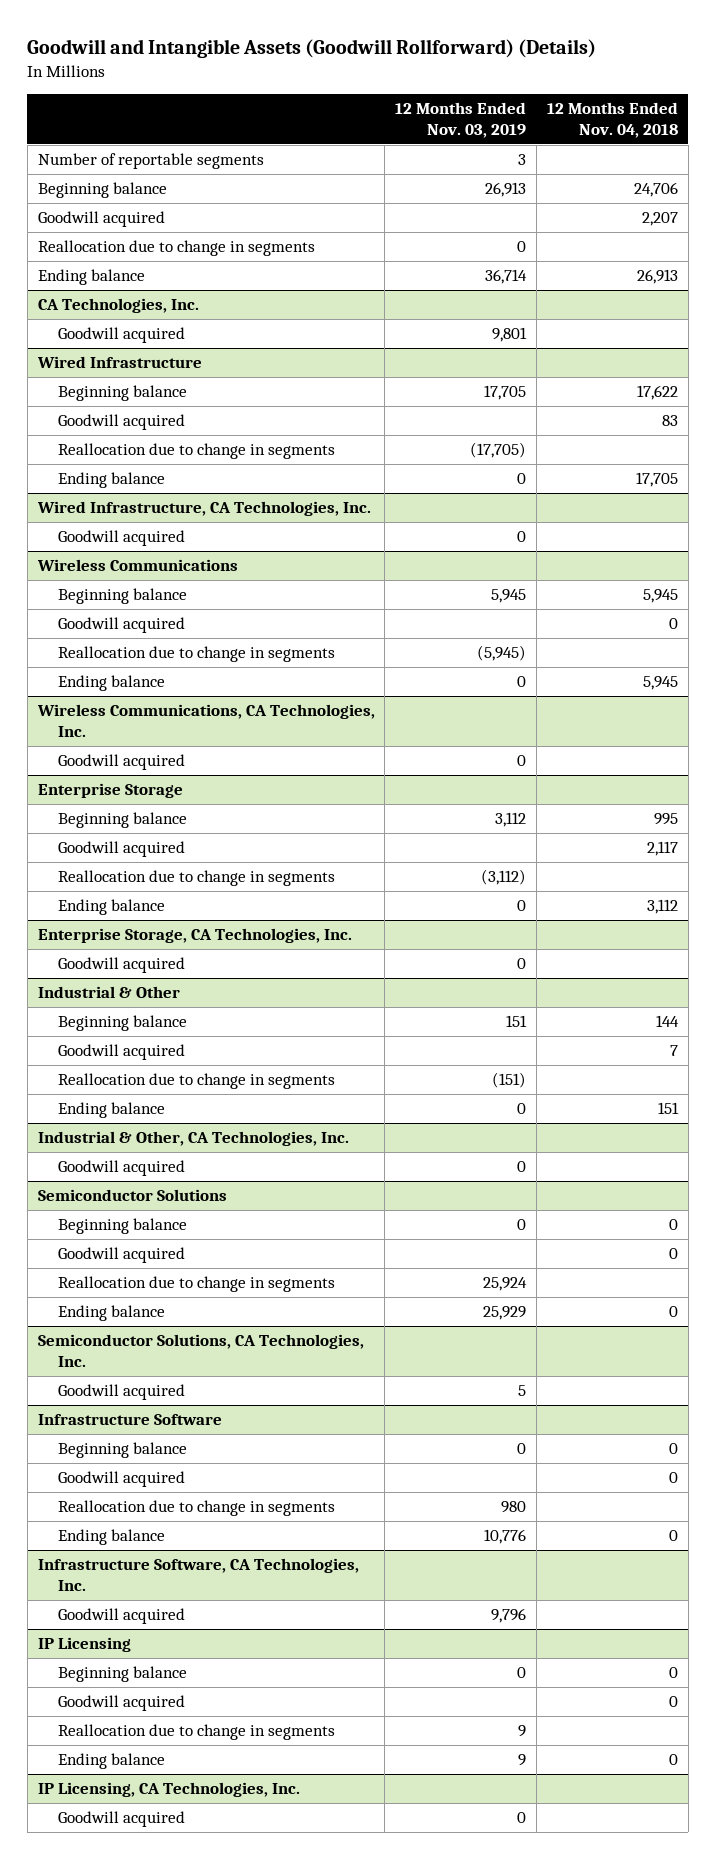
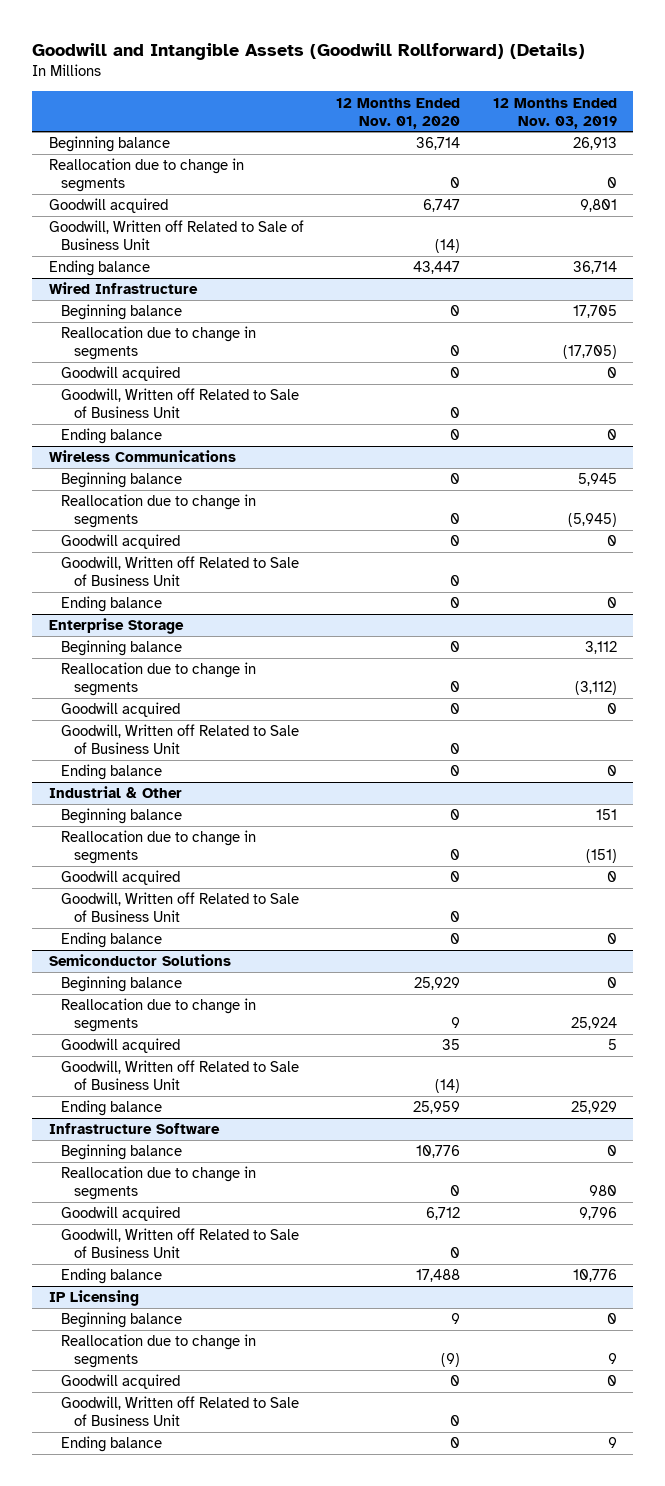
[546,102,678,139] 12 Months Ended Nov. 04, 2018 -> none
none -> [336,97,461,129] 12 Months Ended Nov. 01, 2020
[37,153,264,170] Number of reportable segments -> none
[37,211,165,228] Goodwill acquired -> none
[37,298,199,314] CA Technologies, Inc. -> none
none -> [48,220,304,251] Goodwill, Written off Related to Sale of Business Unit
[37,269,145,286] Ending balance -> [48,260,150,277] Ending balance
[57,414,185,431] Goodwill acquired -> none
[36,501,371,517] Wired Infrastructure, CA Technologies, Inc. -> none
none -> [61,388,300,419] Goodwill, Written off Related to Sale of Business Unit
[57,472,165,489] Ending balance -> [61,428,163,445] Ending balance
[57,617,185,634] Goodwill acquired -> none
[36,704,375,738] Wireless Communications, CA Technologies, Inc. -> none
none -> [61,556,300,587] Goodwill, Written off Related to Sale of Business Unit
[57,675,165,692] Ending balance -> [61,596,163,613] Ending balance
[57,841,185,858] Goodwill acquired -> none
[37,928,352,944] Enterprise Storage, CA Technologies, Inc. -> none
none -> [61,724,300,755] Goodwill, Written off Related to Sale of Business Unit
[57,899,165,916] Ending balance -> [61,764,163,781] Ending balance
[57,1044,185,1061] Goodwill acquired -> none
[37,1131,349,1147] Industrial & Other, CA Technologies, Inc. -> none
none -> [61,892,300,923] Goodwill, Written off Related to Sale of Business Unit
[57,1102,165,1119] Ending balance -> [61,932,163,949] Ending balance
[57,1247,185,1264] Goodwill acquired -> none
[37,1334,364,1368] Semiconductor Solutions, CA Technologies, Inc. -> none
none -> [61,1060,300,1091] Goodwill, Written off Related to Sale of Business Unit
[57,1305,165,1322] Ending balance -> [61,1100,163,1117] Ending balance
[57,1471,185,1488] Goodwill acquired -> none
[37,1558,359,1592] Infrastructure Software, CA Technologies, Inc. -> none
none -> [61,1228,300,1259] Goodwill, Written off Related to Sale of Business Unit
[57,1529,165,1546] Ending balance -> [61,1268,163,1285] Ending balance
[57,1695,185,1712] Goodwill acquired -> none
[37,1782,300,1798] IP Licensing, CA Technologies, Inc. -> none
none -> [61,1396,300,1427] Goodwill, Written off Related to Sale of Business Unit
[57,1753,165,1770] Ending balance -> [61,1436,163,1453] Ending balance

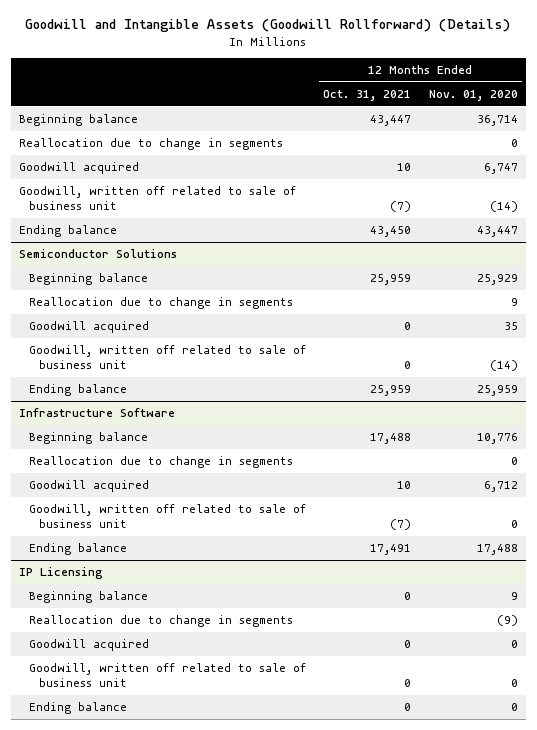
[492,97,617,129] 12 Months Ended Nov. 03, 2019 -> none
none -> [323,89,412,101] Oct. 31, 2021
[48,220,304,251] Goodwill, Written off Related to Sale of Business Unit -> [19,186,297,211] Goodwill, written off related to sale of business unit
[48,282,198,295] Wired Infrastructure -> none
[61,304,183,321] Beginning balance -> none
[61,326,257,361] Reallocation due to change in segments -> none
[61,366,181,382] Goodwill acquired -> none
[61,388,300,419] Goodwill, Written off Related to Sale of Business Unit -> none
[61,428,163,445] Ending balance -> none
[48,450,236,463] Wireless Communications -> none
[61,472,183,489] Beginning balance -> none
[61,494,257,529] Reallocation due to change in segments -> none
[61,534,181,550] Goodwill acquired -> none
[61,556,300,587] Goodwill, Written off Related to Sale of Business Unit -> none
[61,596,163,613] Ending balance -> none
[48,618,184,635] Enterprise Storage -> none
[61,640,183,657] Beginning balance -> none
[61,662,257,697] Reallocation due to change in segments -> none
[61,702,181,718] Goodwill acquired -> none
[61,724,300,755] Goodwill, Written off Related to Sale of Business Unit -> none
[61,764,163,781] Ending balance -> none
[48,786,182,799] Industrial & Other -> none
[61,808,183,825] Beginning balance -> none
[61,830,257,865] Reallocation due to change in segments -> none
[61,870,181,886] Goodwill acquired -> none
[61,892,300,923] Goodwill, Written off Related to Sale of Business Unit -> none
[61,932,163,949] Ending balance -> none
[61,1060,300,1091] Goodwill, Written off Related to Sale of Business Unit -> [29,345,307,370] Goodwill, written off related to sale of business unit
[61,1228,300,1259] Goodwill, Written off Related to Sale of Business Unit -> [29,504,307,529] Goodwill, written off related to sale of business unit
[61,1396,300,1427] Goodwill, Written off Related to Sale of Business Unit -> [29,663,307,688] Goodwill, written off related to sale of business unit

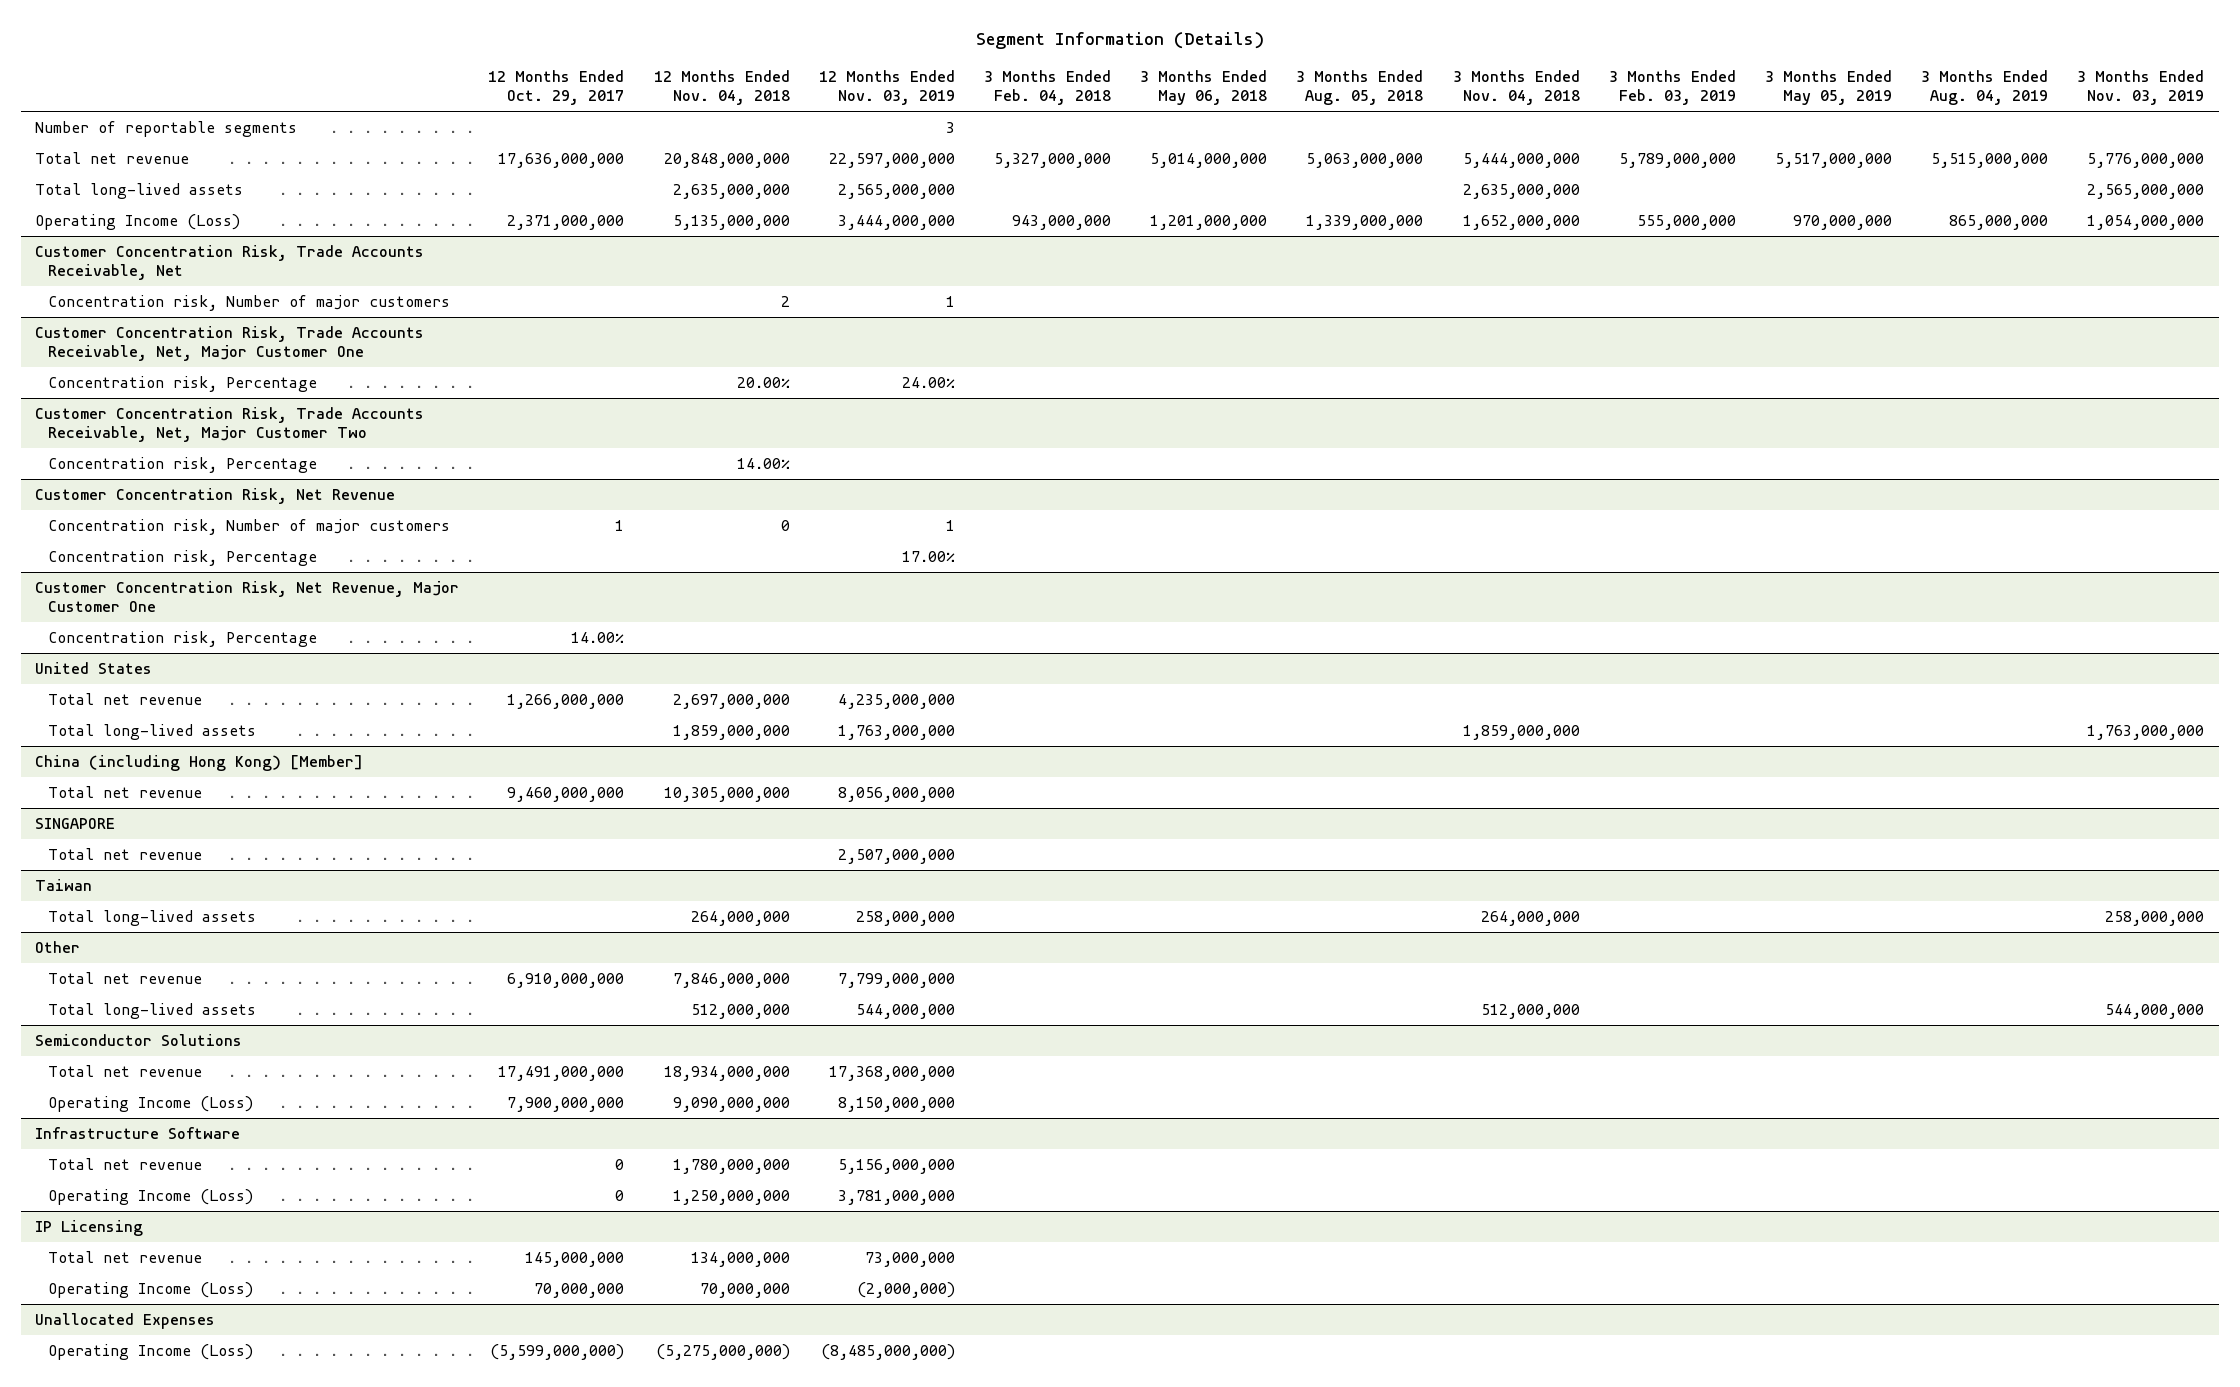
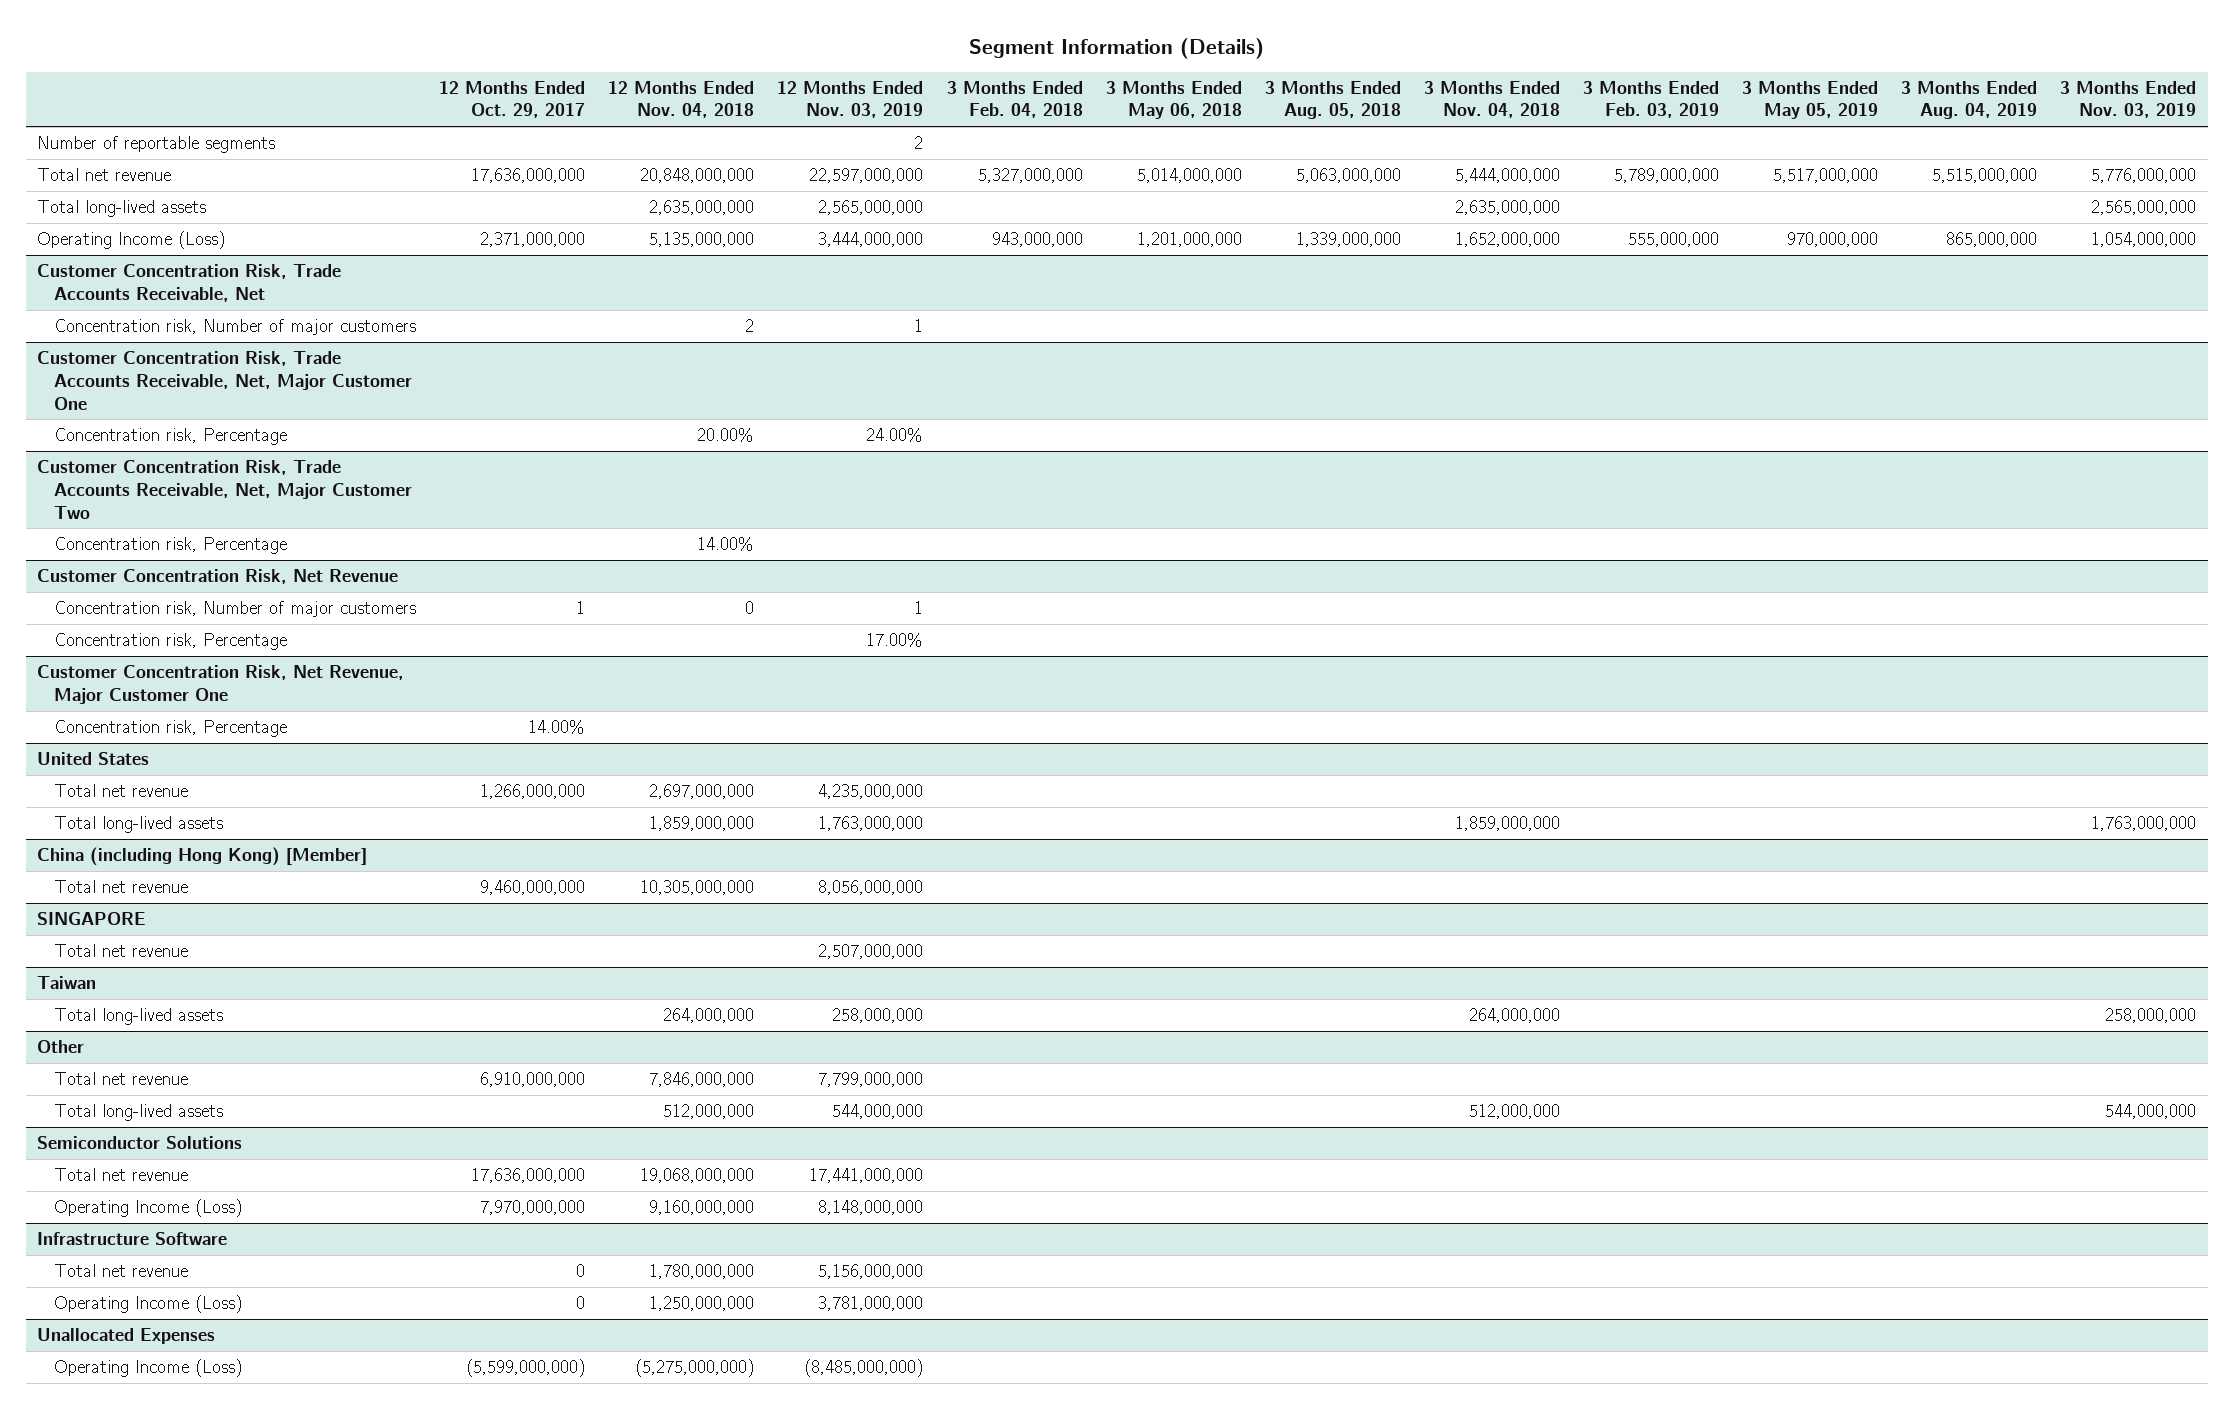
[945,122,955,134] 3 -> [914,136,924,150] 2
[498,1066,625,1082] 17,491,000,000 -> [471,1168,586,1184] 17,636,000,000
[663,1066,790,1082] 18,934,000,000 -> [640,1168,755,1184] 19,068,000,000
[828,1066,955,1082] 17,368,000,000 -> [809,1168,924,1184] 17,441,000,000
[507,1097,625,1113] 7,900,000,000 -> [480,1200,586,1216] 7,970,000,000
[672,1097,790,1113] 9,090,000,000 -> [649,1200,755,1216] 9,160,000,000
[837,1097,955,1113] 8,150,000,000 -> [818,1200,924,1216] 8,148,000,000
[35,1220,144,1237] IP Licensing -> none
[48,1251,203,1264] Total net revenue -> none
[48,1282,254,1299] Operating Income (Loss) -> none

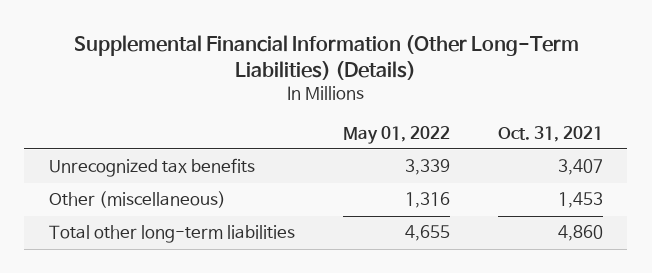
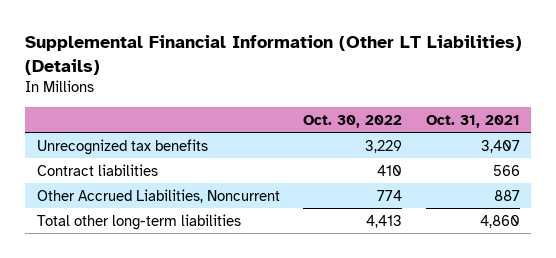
[73,34,579,80] Supplemental Financial Information (Other Long-Term Liabilities) (Details) -> [24,35,522,75] Supplemental Financial Information (Other LT Liabilities) (Details)
[342,125,450,144] May 01, 2022 -> none
none -> [303,114,403,128] Oct. 30, 2022
none -> [36,163,158,176] Contract liabilities
[48,191,226,209] Other (miscellaneous) -> [36,188,280,203] Other Accrued Liabilities, Noncurrent
[558,192,604,209] 1,453 -> [493,189,520,201] 887

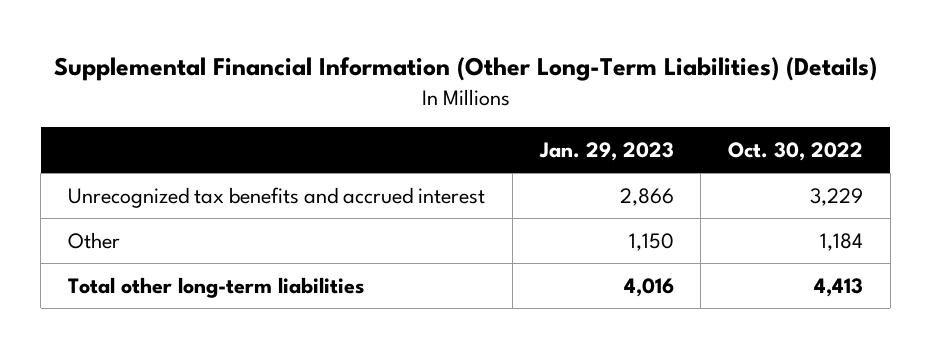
[24,35,522,75] Supplemental Financial Information (Other LT Liabilities) (Details) -> [53,57,877,82] Supplemental Financial Information (Other Long-Term Liabilities) (Details)
[425,114,520,128] Oct. 31, 2021 -> none
none -> [538,141,674,161] Jan. 29, 2023
[36,163,158,176] Contract liabilities -> none
[36,138,208,155] Unrecognized tax benefits -> [68,186,486,208] Unrecognized tax benefits and accrued interest
[36,188,280,203] Other Accrued Liabilities, Noncurrent -> [68,231,121,249] Other
[377,189,403,201] 774 -> [820,232,864,251] 1,184

